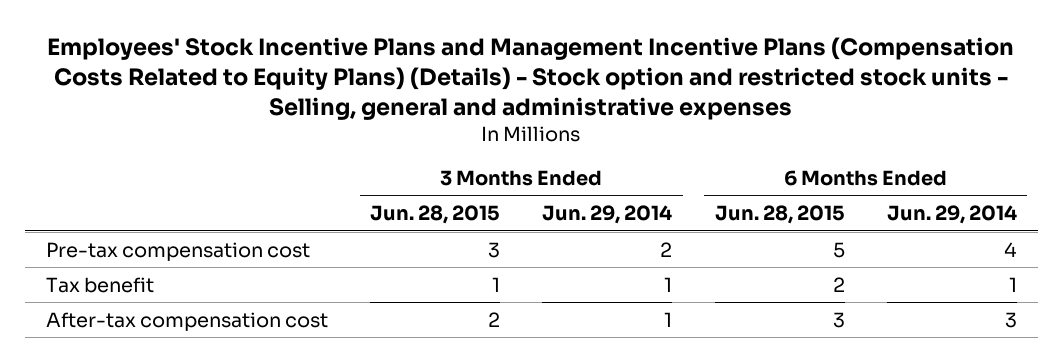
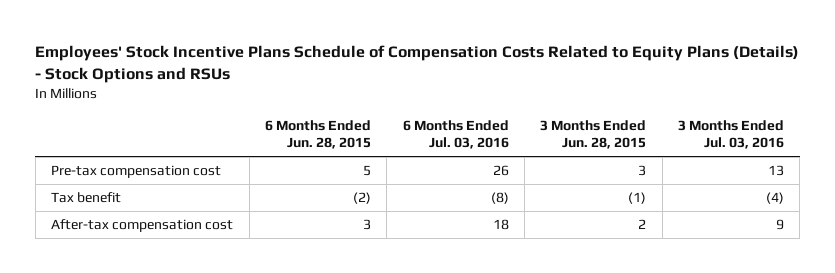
[47,36,1015,120] Employees' Stock Incentive Plans and Management Incentive Plans (Compensation Costs Related to Equity Plans) (Details) - Stock option and restricted stock units - Selling, general and administrative expenses -> [35,45,800,84] Employees' Stock Incentive Plans Schedule of Compensation Costs Related to Equity Plans (Details) - Stock Options and RSUs
[542,205,673,225] Jun. 29, 2014 -> none
[886,205,1017,225] Jun. 29, 2014 -> none
none -> [402,120,509,150] 6 Months Ended Jul. 03, 2016
none -> [677,120,784,150] 3 Months Ended Jul. 03, 2016
[492,276,501,292] 1 -> [628,192,647,205] (1)
[832,276,845,292] 2 -> [352,192,371,205] (2)

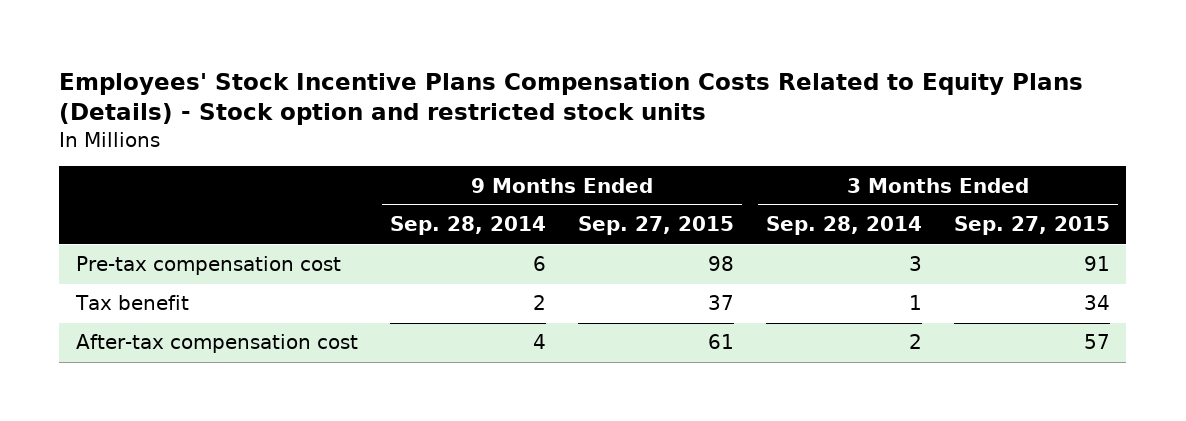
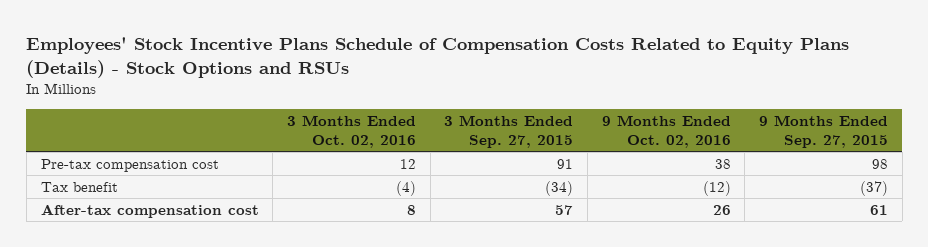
[59,72,1084,126] Employees' Stock Incentive Plans Compensation Costs Related to Equity Plans (Details) - Stock option and restricted stock units -> [26,36,850,78] Employees' Stock Incentive Plans Schedule of Compensation Costs Related to Equity Plans (Details) - Stock Options and RSUs
[389,216,546,236] Sep. 28, 2014 -> none
[765,216,922,236] Sep. 28, 2014 -> none
none -> [286,115,416,148] 3 Months Ended Oct. 02, 2016
none -> [601,115,731,148] 9 Months Ended Oct. 02, 2016
[707,295,734,311] 37 -> [859,180,888,196] (37)
[1084,295,1111,311] 34 -> [545,180,574,196] (34)

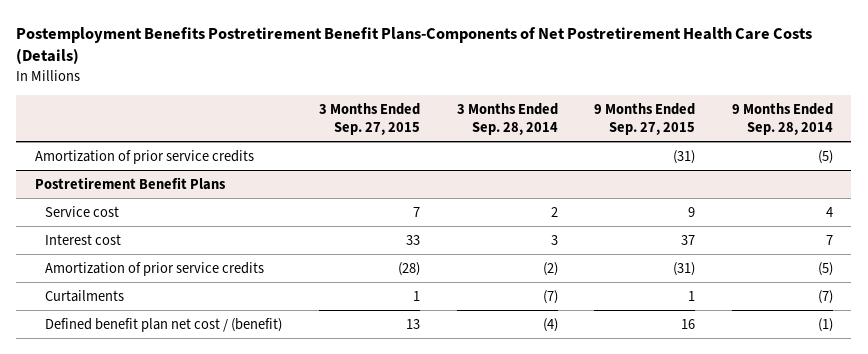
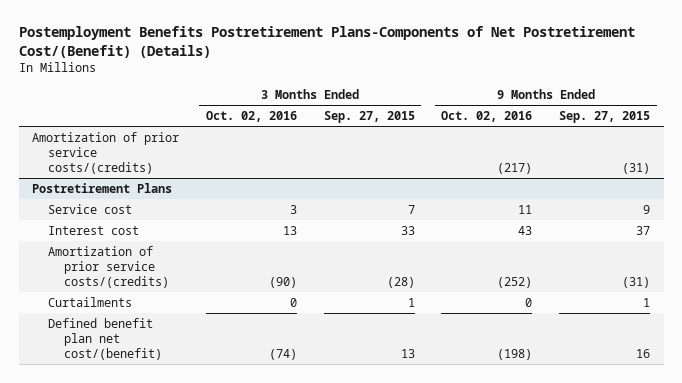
[16,26,813,65] Postemployment Benefits Postretirement Benefit Plans-Components of Net Postretirement Health Care Costs (Details) -> [18,26,635,58] Postemployment Benefits Postretirement Plans-Components of Net Postretirement Cost/(Benefit) (Details)
[456,102,558,136] 3 Months Ended Sep. 28, 2014 -> none
[732,102,834,136] 9 Months Ended Sep. 28, 2014 -> none
none -> [205,111,297,123] Oct. 02, 2016
none -> [441,111,533,123] Oct. 02, 2016
[34,149,254,164] Amortization of prior service credits -> [31,131,179,174] Amortization of prior service costs/(credits)
[34,176,226,190] Postretirement Benefit Plans -> [31,182,172,193] Postretirement Plans
[45,261,265,276] Amortization of prior service credits -> [47,245,169,288] Amortization of prior service costs/(credits)
[45,317,283,332] Defined benefit plan net cost / (benefit) -> [47,317,162,360] Defined benefit plan net cost/(benefit)

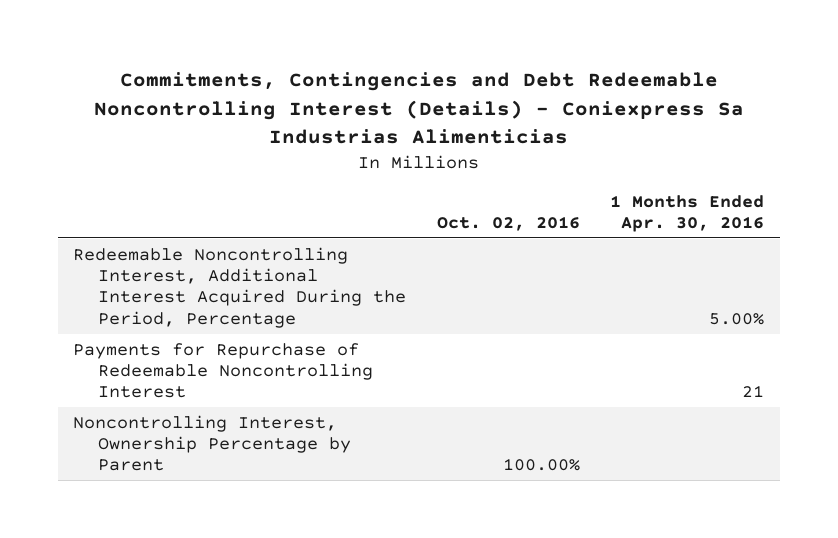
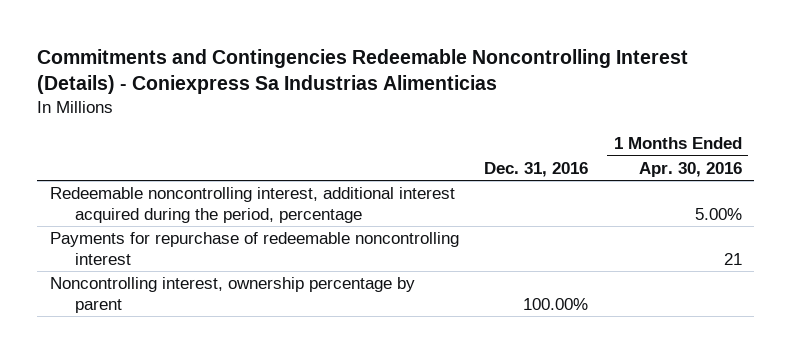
[93,72,744,145] Commitments, Contingencies and Debt Redeemable Noncontrolling Interest (Details) - Coniexpress Sa Industrias Alimenticias -> [36,48,688,95] Commitments and Contingencies Redeemable Noncontrolling Interest (Details) - Coniexpress Sa Industrias Alimenticias
[436,215,580,231] Oct. 02, 2016 -> none
none -> [484,161,589,177] Dec. 31, 2016
[73,246,407,328] Redeemable Noncontrolling Interest, Additional Interest Acquired During the Period, Percentage -> [49,187,455,223] Redeemable noncontrolling interest, additional interest acquired during the period, percentage
[73,342,374,399] Payments for Repurchase of Redeemable Noncontrolling Interest -> [49,232,459,265] Payments for repurchase of redeemable noncontrolling interest
[73,414,352,472] Noncontrolling Interest, Ownership Percentage by Parent -> [49,277,415,313] Noncontrolling interest, ownership percentage by parent

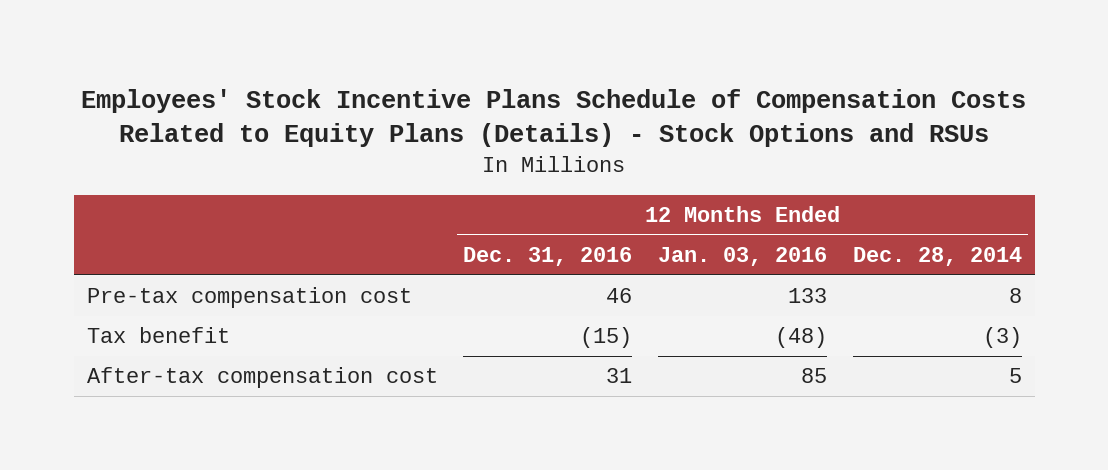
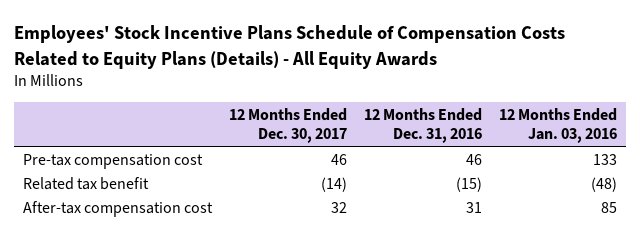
[81,89,1027,148] Employees' Stock Incentive Plans Schedule of Compensation Costs Related to Equity Plans (Details) - Stock Options and RSUs -> [14,25,566,69] Employees' Stock Incentive Plans Schedule of Compensation Costs Related to Equity Plans (Details) - All Equity Awards
[852,247,1022,267] Dec. 28, 2014 -> none
none -> [228,108,347,144] 12 Months Ended Dec. 30, 2017
[86,327,230,344] Tax benefit -> [22,176,149,190] Related tax benefit

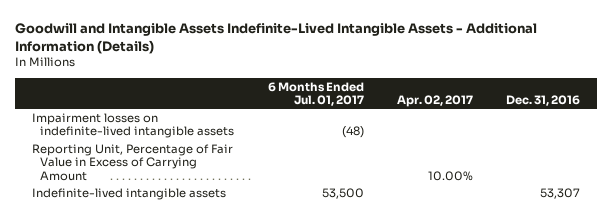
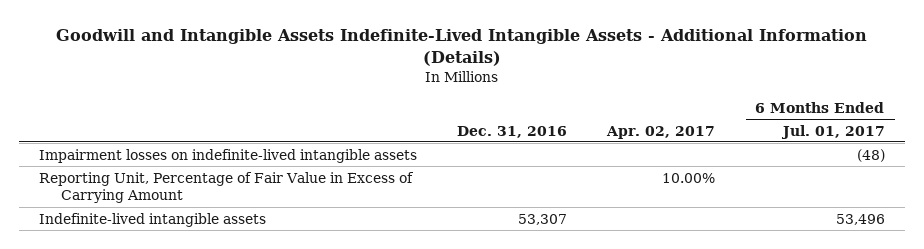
[321,187,364,199] 53,500 -> [835,213,885,225] 53,496

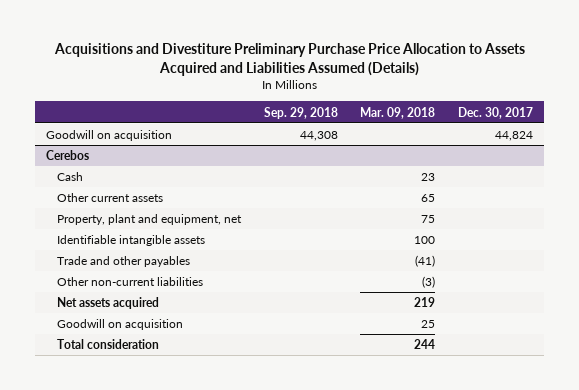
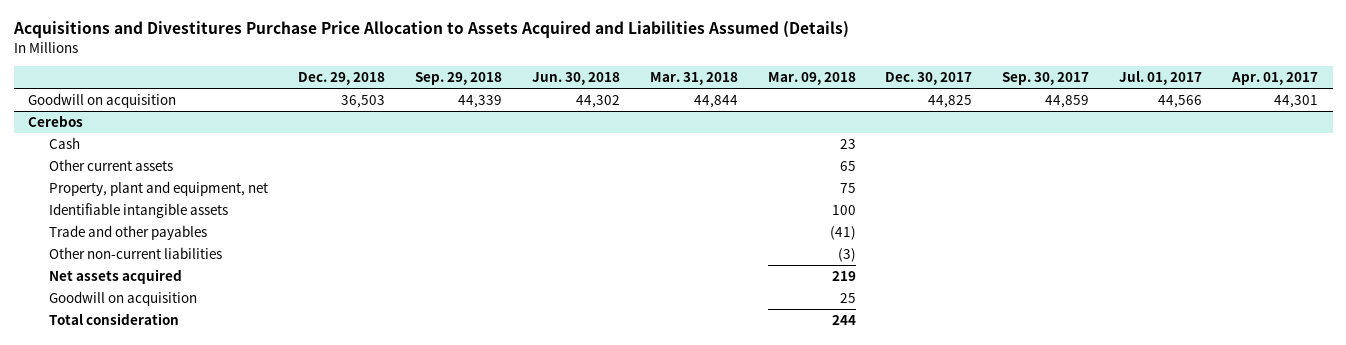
[53,42,525,76] Acquisitions and Divestiture Preliminary Purchase Price Allocation to Assets Acquired and Liabilities Assumed (Details) -> [12,21,849,39] Acquisitions and Divestitures Purchase Price Allocation to Assets Acquired and Liabilities Assumed (Details)
none -> [297,72,385,86] Dec. 29, 2018
none -> [531,72,620,86] Jun. 30, 2018
none -> [649,72,738,86] Mar. 31, 2018
none -> [1002,72,1090,86] Sep. 30, 2017
none -> [1119,71,1203,86] Jul. 01, 2017
none -> [1231,72,1319,86] Apr. 01, 2017
[299,131,338,142] 44,308 -> [457,95,502,109] 44,339
[495,131,534,142] 44,824 -> [928,95,973,109] 44,825

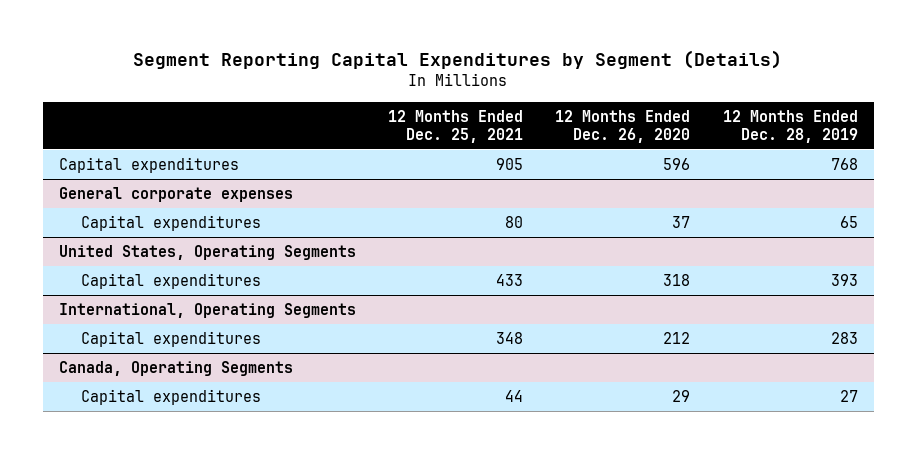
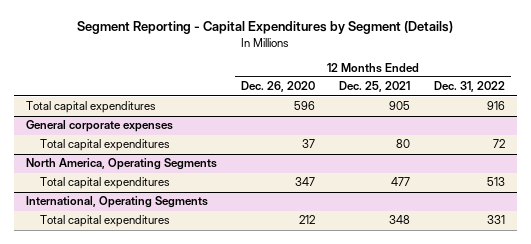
[133,50,783,70] Segment Reporting Capital Expenditures by Segment (Details) -> [77,21,454,35] Segment Reporting - Capital Expenditures by Segment (Details)
[722,109,858,143] 12 Months Ended Dec. 28, 2019 -> none
none -> [433,81,505,93] Dec. 31, 2022
[58,157,239,174] Capital expenditures -> [25,101,156,114] Total capital expenditures
[58,245,356,261] United States, Operating Segments -> none
[80,215,261,232] Capital expenditures -> [39,139,170,152] Total capital expenditures
none -> [25,158,217,171] North America, Operating Segments
[80,273,261,290] Capital expenditures -> [39,177,170,190] Total capital expenditures
[496,274,524,287] 433 -> [390,177,410,187] 477
[663,274,691,287] 318 -> [294,177,315,187] 347
[58,361,293,377] Canada, Operating Segments -> none
[80,389,261,406] Capital expenditures -> none
[80,331,261,348] Capital expenditures -> [39,215,170,228] Total capital expenditures

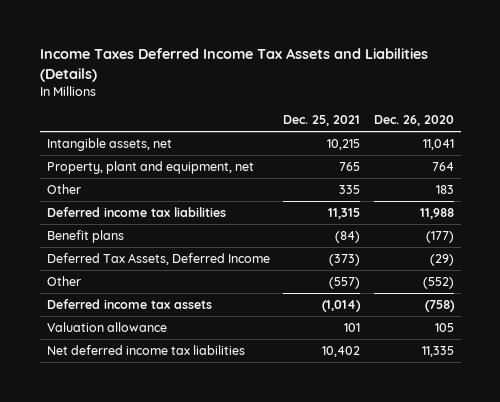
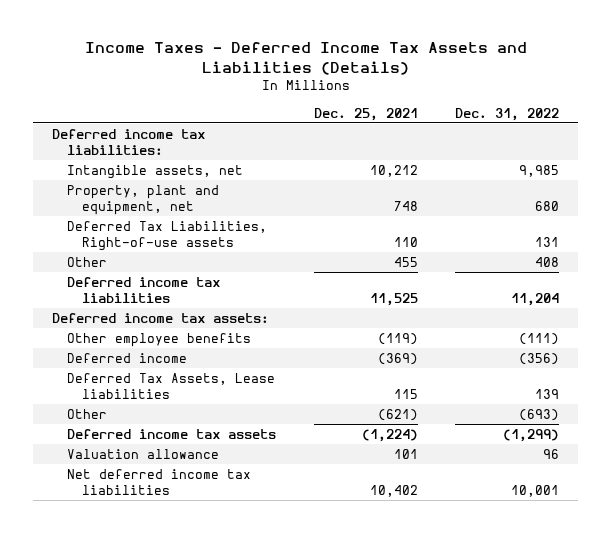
[39,48,428,82] Income Taxes Deferred Income Tax Assets and Liabilities (Details) -> [84,41,527,75] Income Taxes - Deferred Income Tax Assets and Liabilities (Details)
[373,115,454,127] Dec. 26, 2020 -> none
none -> [455,107,560,121] Dec. 31, 2022
none -> [51,128,205,156] Deferred income tax liabilities:
[327,138,361,150] 10,215 -> [369,164,418,177] 10,212
[339,161,361,171] 765 -> [393,201,418,212] 748
none -> [66,220,267,252] Deferred Tax Liabilities, Right-of-use assets
[339,184,361,194] 335 -> [393,256,418,267] 455
[328,207,361,219] 11,315 -> [369,293,418,307] 11,525
none -> [51,312,269,323] Deferred income tax assets:
[46,229,124,243] Benefit plans -> [66,332,251,347] Other employee benefits
[335,230,361,243] (84) -> [377,332,418,345] (119)
[46,252,270,265] Deferred Tax Assets, Deferred Income -> [66,352,187,363] Deferred income
[329,253,361,266] (373) -> [377,352,418,365] (369)
none -> [66,372,275,400] Deferred Tax Assets, Lease liabilities
[329,276,361,289] (557) -> [377,408,418,421] (621)
[322,299,362,312] (1,014) -> [361,428,418,442] (1,224)

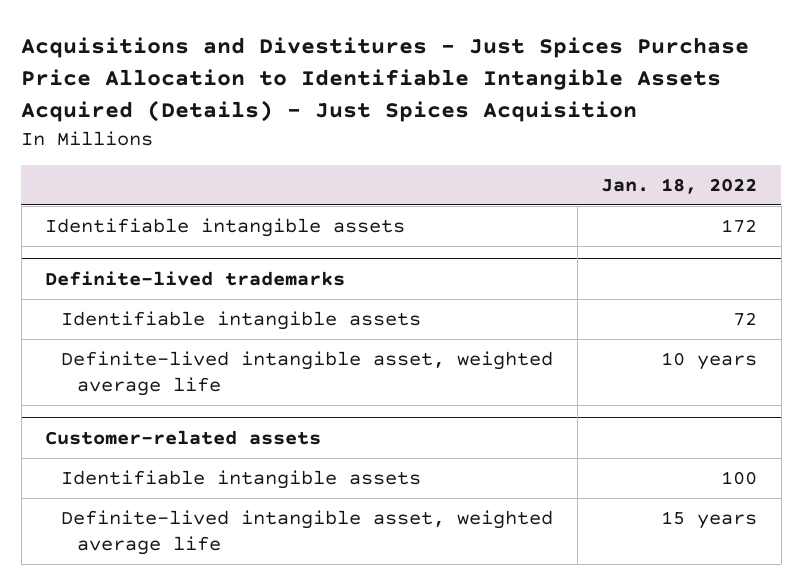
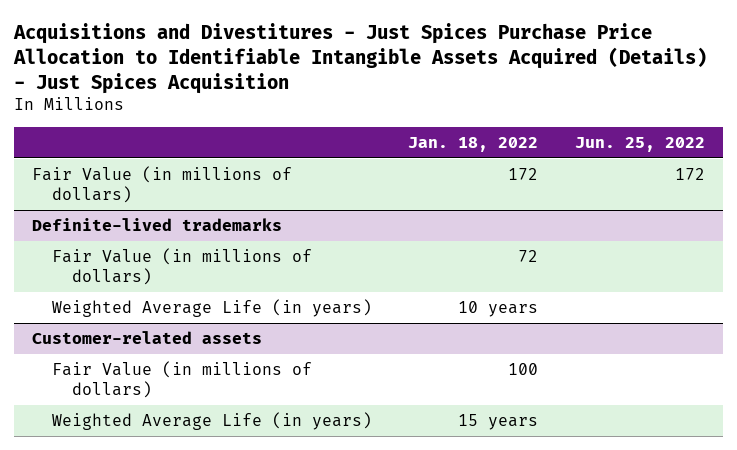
none -> [574,136,705,152] Jun. 25, 2022
[45,217,406,237] Identifiable intangible assets -> [31,166,292,203] Fair Value (in millions of dollars)
[61,310,422,330] Identifiable intangible assets -> [51,248,312,285] Fair Value (in millions of dollars)
[61,350,554,396] Definite-lived intangible asset, weighted average life -> [51,299,372,318] Weighted Average Life (in years)
[61,469,422,489] Identifiable intangible assets -> [51,361,312,398] Fair Value (in millions of dollars)
[61,509,554,555] Definite-lived intangible asset, weighted average life -> [51,412,372,431] Weighted Average Life (in years)

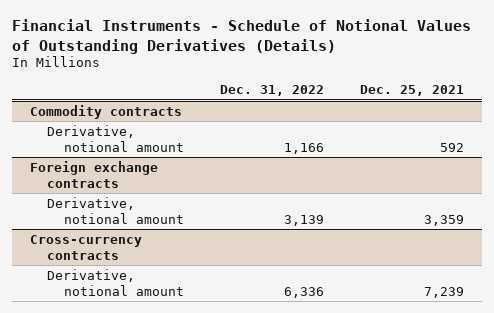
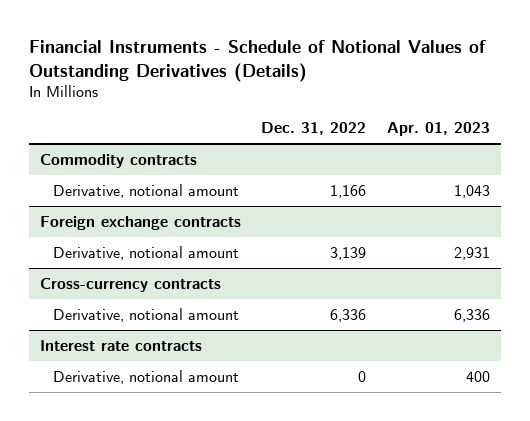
[360,85,465,97] Dec. 25, 2021 -> none
none -> [387,122,491,137] Apr. 01, 2023
none -> [39,339,202,351] Interest rate contracts
none -> [52,369,239,384] Derivative, notional amount

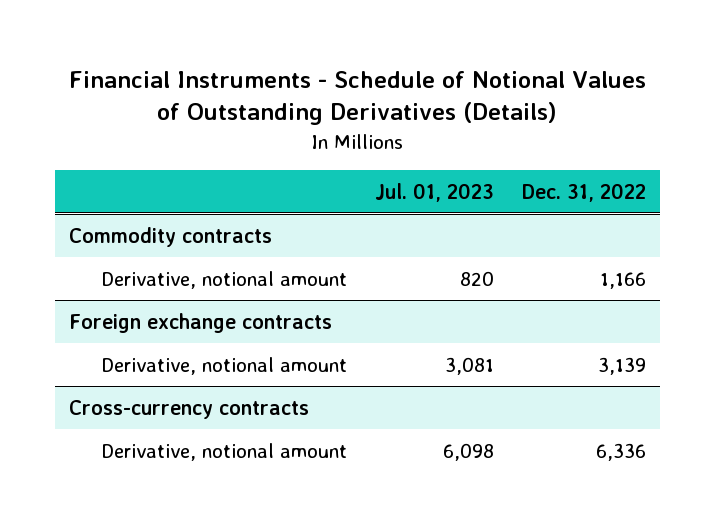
[387,122,491,137] Apr. 01, 2023 -> none
none -> [374,182,494,202] Jul. 01, 2023
[39,339,202,351] Interest rate contracts -> none
[52,369,239,384] Derivative, notional amount -> none

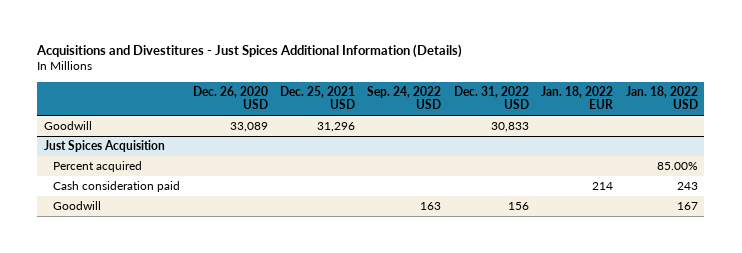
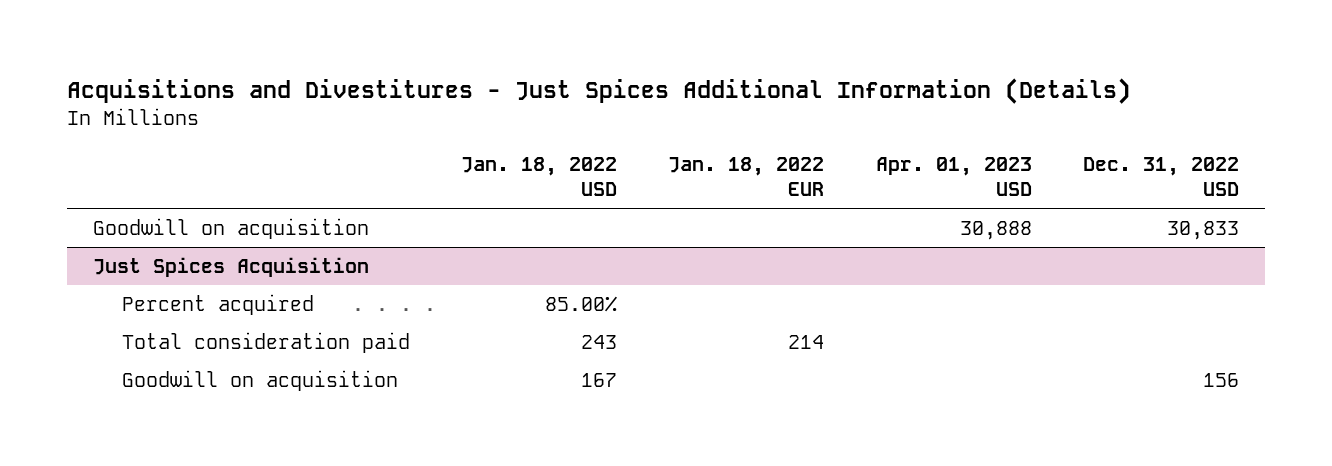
[192,85,268,110] Dec. 26, 2020 USD -> none
[279,85,355,110] Dec. 25, 2021 USD -> none
[367,85,442,110] Sep. 24, 2022 USD -> none
none -> [875,156,1032,197] Apr. 01, 2023 USD
[43,121,92,131] Goodwill -> [92,218,369,240] Goodwill on acquisition
[53,181,181,193] Cash consideration paid -> [121,332,410,354] Total consideration paid
[53,201,102,211] Goodwill -> [121,370,398,392] Goodwill on acquisition

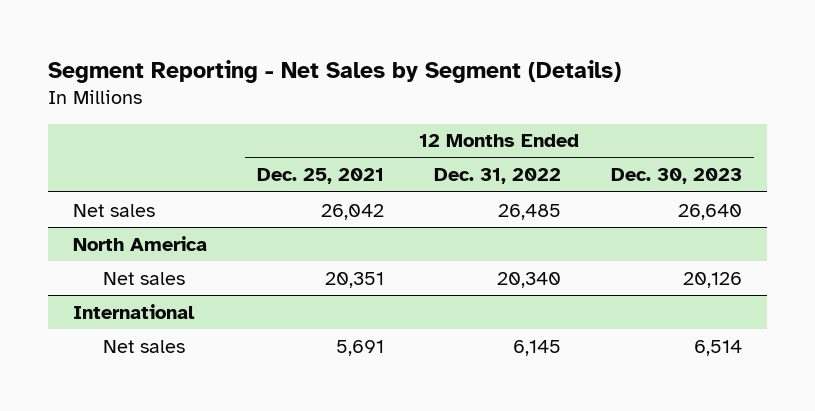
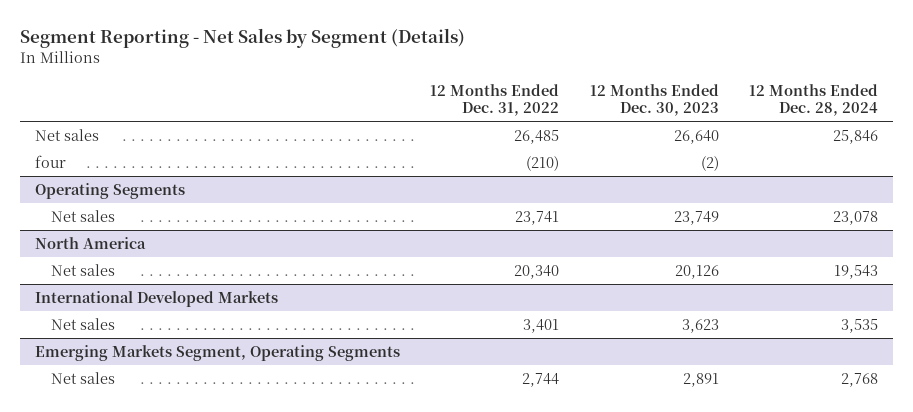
[257,168,385,185] Dec. 25, 2021 -> none
none -> [748,84,878,117] 12 Months Ended Dec. 28, 2024
none -> [35,154,67,168] four
none -> [35,182,186,199] Operating Segments
none -> [51,209,116,222] Net sales
[73,303,196,319] International -> [35,290,279,307] International Developed Markets
[512,339,561,356] 6,145 -> [523,318,560,333] 3,401
[693,339,742,356] 6,514 -> [681,318,719,333] 3,623
none -> [35,344,401,361] Emerging Markets Segment, Operating Segments
none -> [51,371,116,384] Net sales

